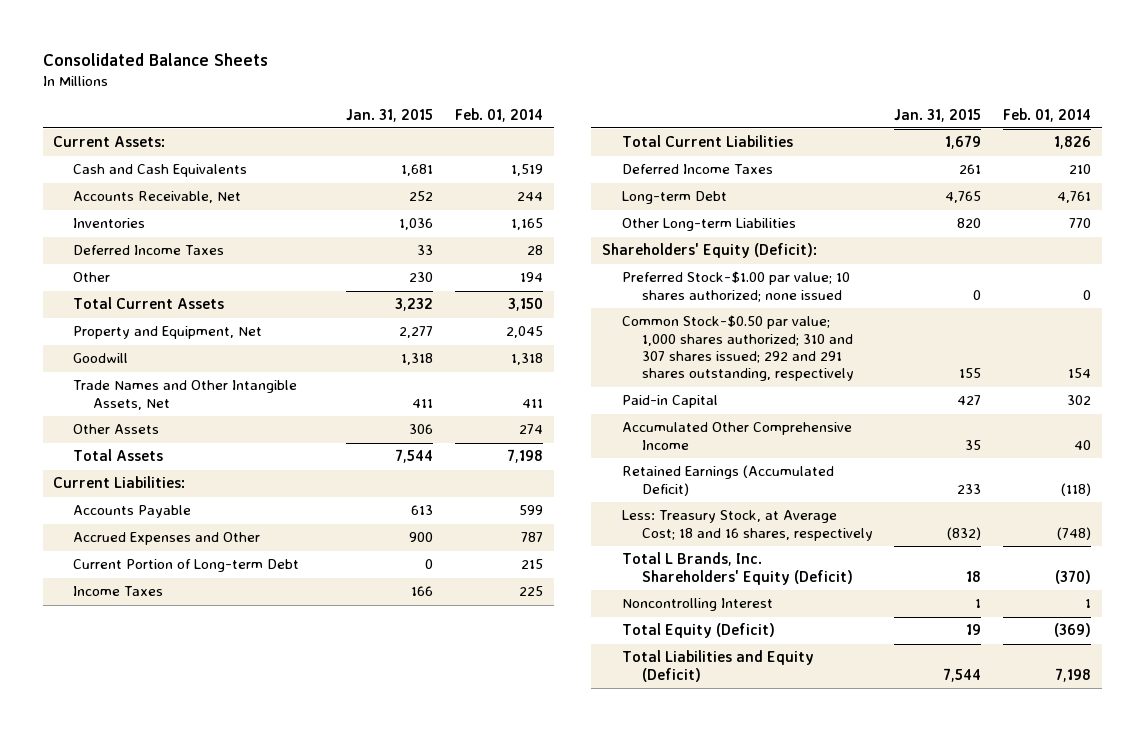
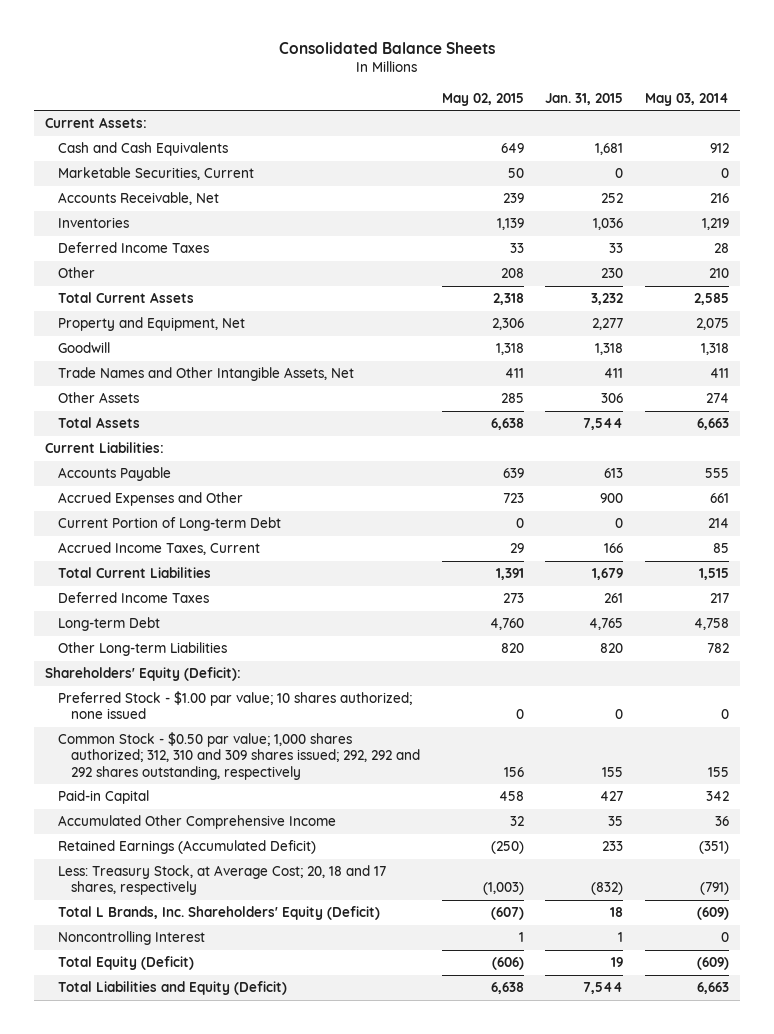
[454,107,543,122] Feb. 01, 2014 -> none
none -> [441,92,524,106] May 02, 2015
none -> [645,92,730,106] May 03, 2014
none -> [57,166,254,180] Marketable Securities, Current
[73,586,164,597] Income Taxes -> [57,541,260,555] Accrued Income Taxes, Current
[621,271,850,302] Preferred Stock-$1.00 par value; 10 shares authorized; none issued -> [57,690,412,720] Preferred Stock - $1.00 par value; 10 shares authorized; none issued
[621,315,854,382] Common Stock-$0.50 par value; 1,000 shares authorized; 310 and 307 shares issued; 292 and 291 shares outstanding, respectively -> [57,731,420,780] Common Stock - $0.50 par value; 1,000 shares authorized; 312, 310 and 309 shares issued; 292, 292 and 292 shares outstanding, respectively
[621,510,873,541] Less: Treasury Stock, at Average Cost; 18 and 16 shares, respectively -> [57,864,386,896] Less: Treasury Stock, at Average Cost; 20, 18 and 17 shares, respectively

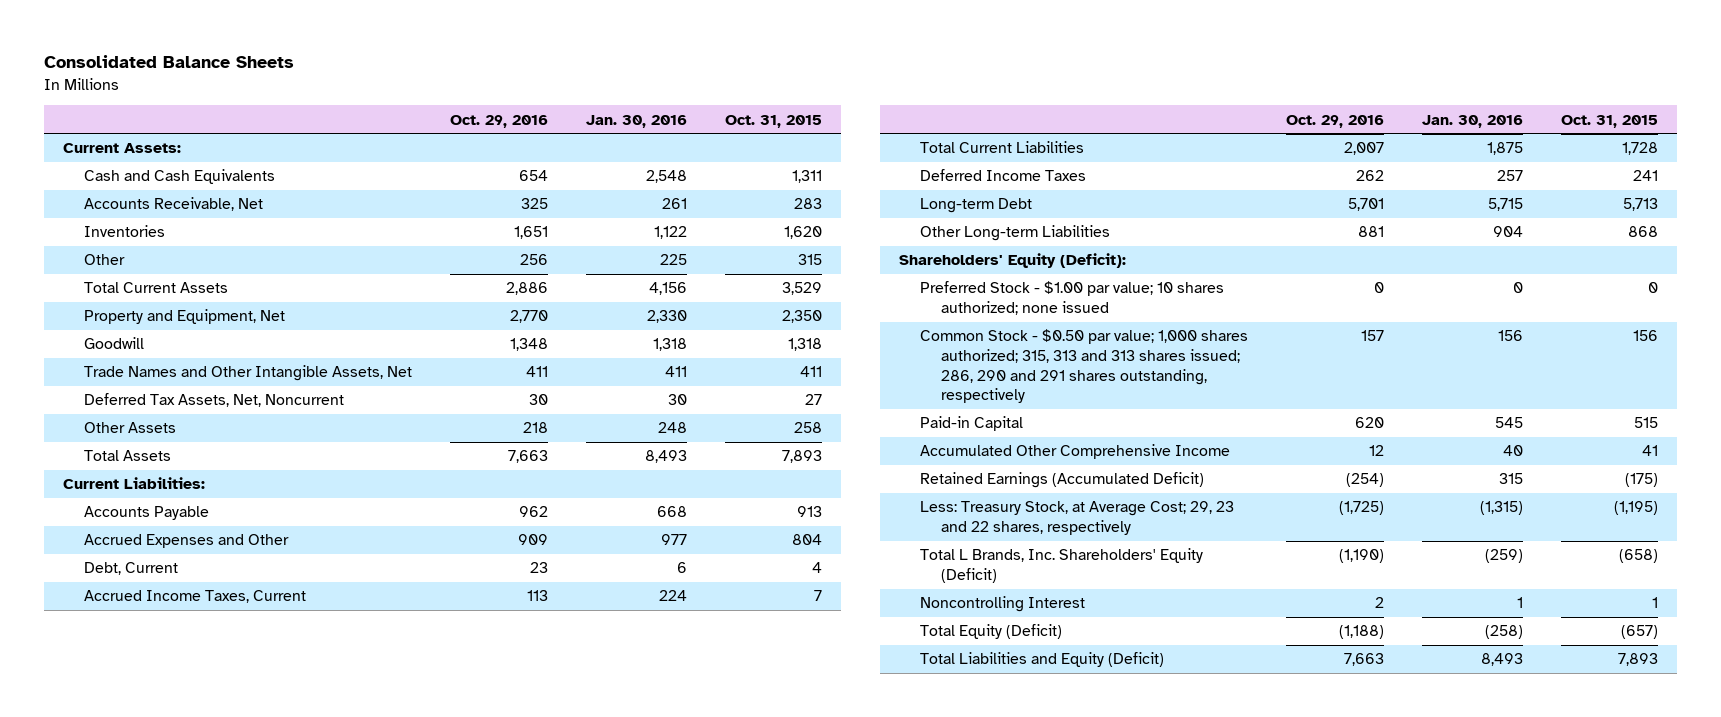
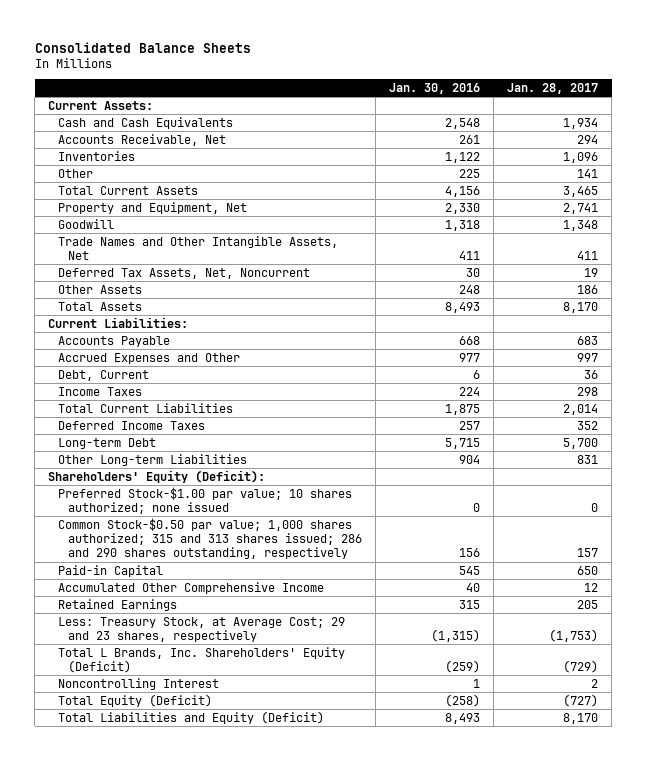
[449,114,548,128] Oct. 29, 2016 -> none
[724,114,822,128] Oct. 31, 2015 -> none
none -> [507,83,599,95] Jan. 28, 2017
[83,590,306,604] Accrued Income Taxes, Current -> [58,386,143,396] Income Taxes
[919,281,1224,316] Preferred Stock - $1.00 par value; 10 shares authorized; none issued -> [58,486,353,514] Preferred Stock-$1.00 par value; 10 shares authorized; none issued
[919,329,1248,404] Common Stock - $0.50 par value; 1,000 shares authorized; 315, 313 and 313 shares issued; 286, 290 and 291 shares outstanding, respectively -> [58,517,363,560] Common Stock-$0.50 par value; 1,000 shares authorized; 315 and 313 shares issued; 286 and 290 shares outstanding, respectively
[919,472,1204,489] Retained Earnings (Accumulated Deficit) -> [58,598,178,611] Retained Earnings
[919,501,1234,536] Less: Treasury Stock, at Average Cost; 29, 23 and 22 shares, respectively -> [58,616,346,642] Less: Treasury Stock, at Average Cost; 29 and 23 shares, respectively

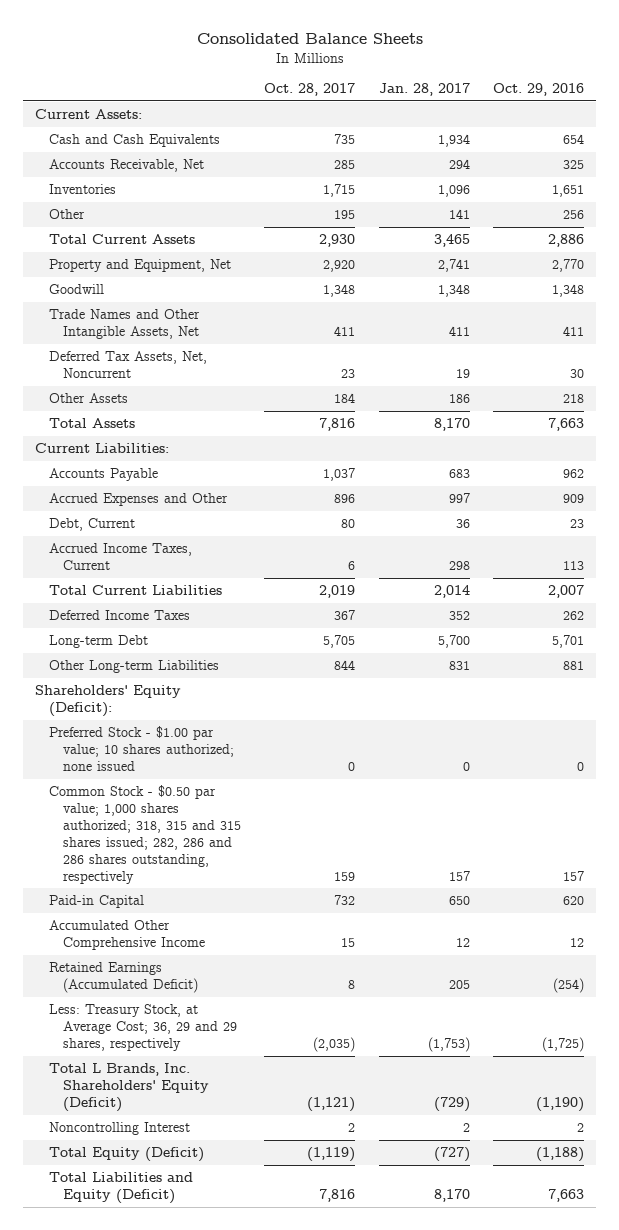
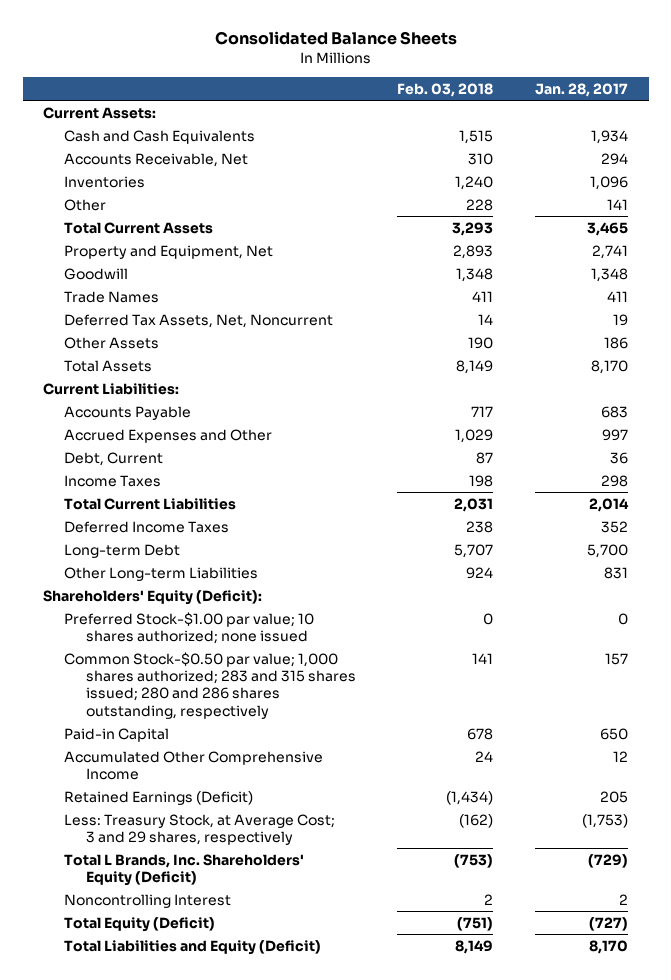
[264,83,356,97] Oct. 28, 2017 -> none
[493,83,585,97] Oct. 29, 2016 -> none
none -> [397,82,494,97] Feb. 03, 2018
[48,309,200,339] Trade Names and Other Intangible Assets, Net -> [64,290,160,303] Trade Names
[48,543,192,570] Accrued Income Taxes, Current -> [64,474,162,487] Income Taxes
[48,726,234,771] Preferred Stock - $1.00 par value; 10 shares authorized; none issued -> [64,611,315,644] Preferred Stock-$1.00 par value; 10 shares authorized; none issued
[48,785,241,884] Common Stock - $0.50 par value; 1,000 shares authorized; 318, 315 and 315 shares issued; 282, 286 and 286 shares outstanding, respectively -> [64,651,356,719] Common Stock-$0.50 par value; 1,000 shares authorized; 283 and 315 shares issued; 280 and 286 shares outstanding, respectively
[48,962,198,993] Retained Earnings (Accumulated Deficit) -> [64,790,254,805] Retained Earnings (Deficit)
[48,1004,237,1051] Less: Treasury Stock, at Average Cost; 36, 29 and 29 shares, respectively -> [64,813,336,845] Less: Treasury Stock, at Average Cost; 3 and 29 shares, respectively

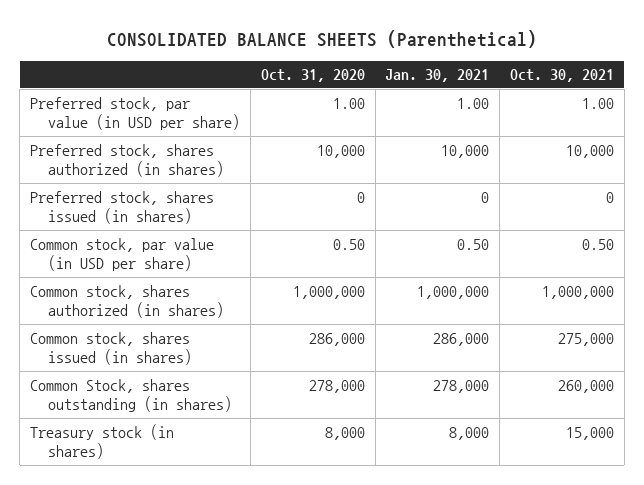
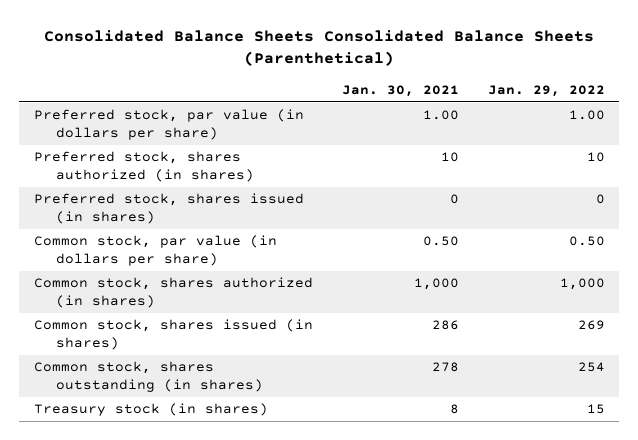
[106,29,537,48] CONSOLIDATED BALANCE SHEETS (Parenthetical) -> [44,30,595,67] Consolidated Balance Sheets Consolidated Balance Sheets (Parenthetical)
[260,69,365,83] Oct. 31, 2020 -> none
[510,69,615,83] Oct. 30, 2021 -> none
none -> [487,85,605,98] Jan. 29, 2022
[29,96,241,131] Preferred stock, par value (in USD per share) -> [33,109,304,140] Preferred stock, par value (in dollars per share)
[441,144,490,158] 10,000 -> [440,152,459,163] 10
[29,237,214,272] Common stock, par value (in USD per share) -> [33,235,277,266] Common stock, par value (in dollars per share)
[417,285,490,299] 1,000,000 -> [413,278,459,291] 1,000
[433,332,490,346] 286,000 -> [431,320,459,331] 286
[29,378,233,413] Common Stock, shares outstanding (in shares) -> [33,361,263,392] Common stock, shares outstanding (in shares)
[433,379,490,393] 278,000 -> [431,362,459,373] 278
[449,426,490,440] 8,000 -> [449,404,459,415] 8

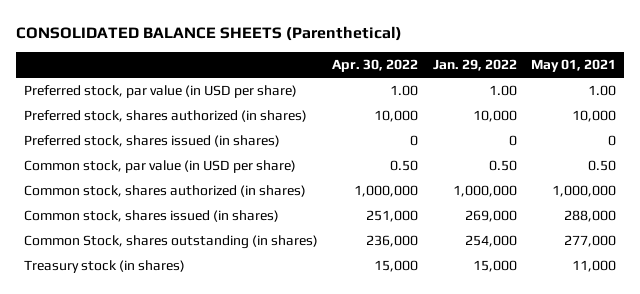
[44,30,595,67] Consolidated Balance Sheets Consolidated Balance Sheets (Parenthetical) -> [16,26,403,42] CONSOLIDATED BALANCE SHEETS (Parenthetical)
[341,85,459,98] Jan. 30, 2021 -> none
none -> [332,59,419,73] Apr. 30, 2022
none -> [531,59,617,73] May 01, 2021
[33,109,304,140] Preferred stock, par value (in dollars per share) -> [23,85,297,99] Preferred stock, par value (in USD per share)
[586,152,605,163] 10 -> [472,110,517,123] 10,000
[33,235,277,266] Common stock, par value (in dollars per share) -> [23,160,296,174] Common stock, par value (in USD per share)
[559,278,605,291] 1,000 -> [452,185,517,198] 1,000,000
[577,320,605,331] 269 -> [464,210,517,223] 269,000
[33,361,263,392] Common stock, shares outstanding (in shares) -> [23,235,318,250] Common Stock, shares outstanding (in shares)
[577,362,605,373] 254 -> [464,235,517,248] 254,000
[586,404,605,415] 15 -> [472,260,517,273] 15,000

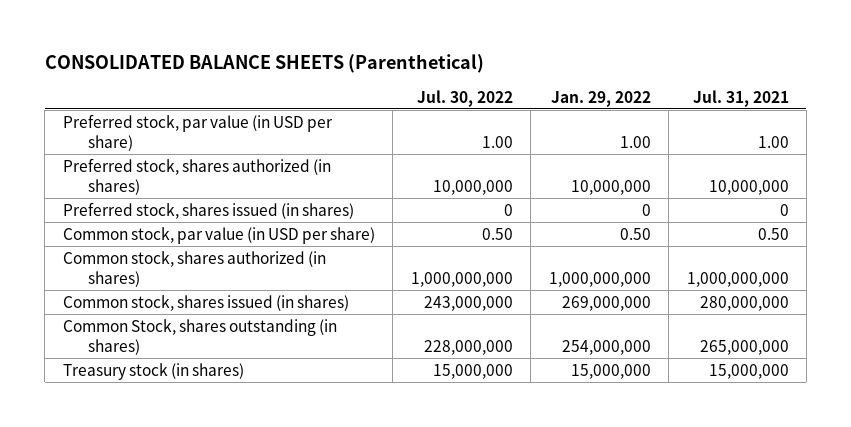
[332,59,419,73] Apr. 30, 2022 -> none
[531,59,617,73] May 01, 2021 -> none
none -> [416,89,513,107] Jul. 30, 2022
none -> [692,89,789,107] Jul. 31, 2021
[472,110,517,123] 10,000 -> [570,179,651,195] 10,000,000
[452,185,517,198] 1,000,000 -> [548,271,651,287] 1,000,000,000
[464,210,517,223] 269,000 -> [561,295,651,311] 269,000,000
[464,235,517,248] 254,000 -> [561,339,651,355] 254,000,000
[472,260,517,273] 15,000 -> [570,363,651,379] 15,000,000

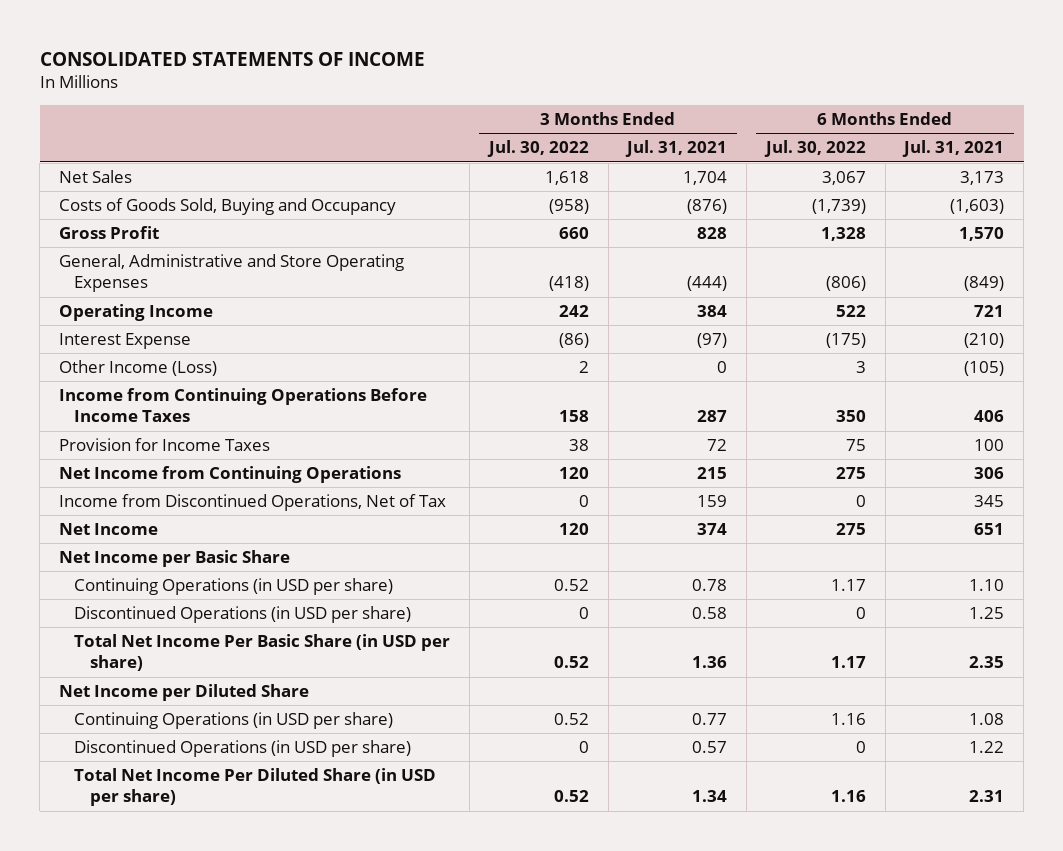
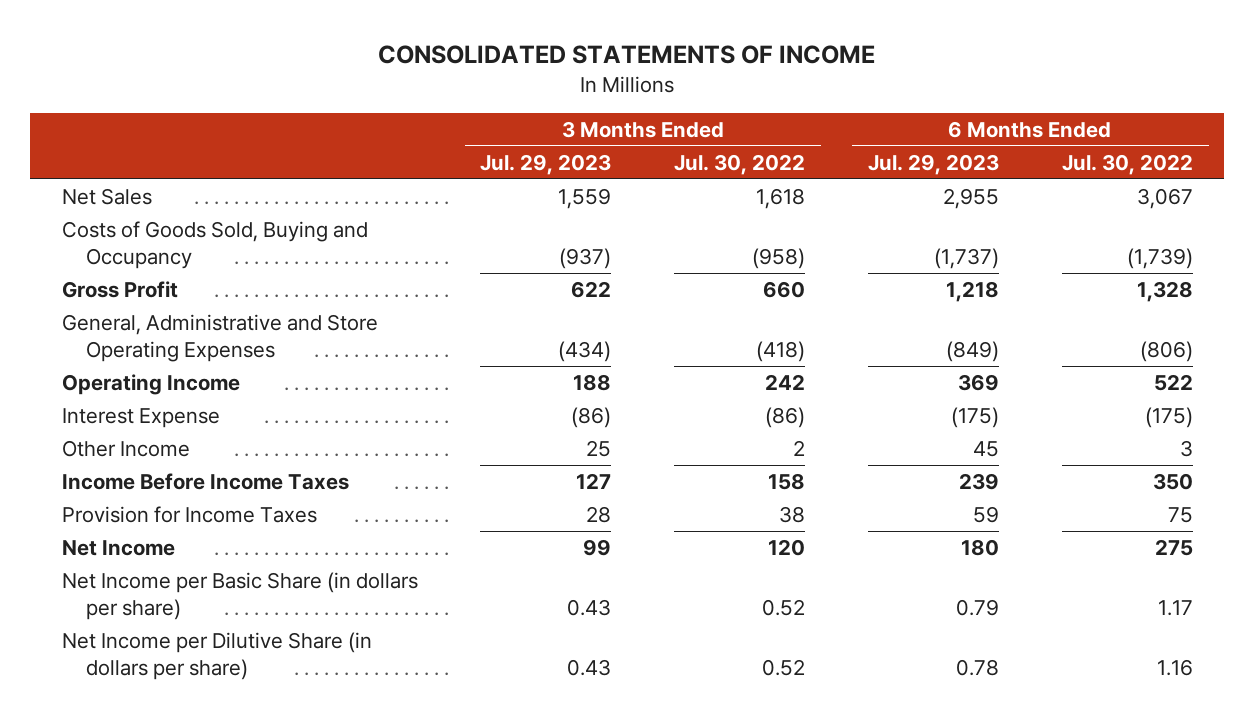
[625,140,728,158] Jul. 31, 2021 -> none
[902,140,1005,158] Jul. 31, 2021 -> none
none -> [480,153,612,175] Jul. 29, 2023
none -> [868,153,1000,175] Jul. 29, 2023
[58,360,217,377] Other Income (Loss) -> [61,439,190,457] Other Income
[58,388,427,423] Income from Continuing Operations Before Income Taxes -> [61,472,349,490] Income Before Income Taxes
[58,466,401,484] Net Income from Continuing Operations -> none
[58,494,446,512] Income from Discontinued Operations, Net of Tax -> none
[58,550,290,568] Net Income per Basic Share -> none
[74,578,394,596] Continuing Operations (in USD per share) -> none
[74,606,412,624] Discontinued Operations (in USD per share) -> none
[58,684,309,702] Net Income per Diluted Share -> none
[74,712,394,730] Continuing Operations (in USD per share) -> none
[74,740,412,758] Discontinued Operations (in USD per share) -> none
[74,634,451,672] Total Net Income Per Basic Share (in USD per share) -> [61,571,418,621] Net Income per Basic Share (in dollars per share)
[74,768,437,807] Total Net Income Per Diluted Share (in USD per share) -> [61,631,372,681] Net Income per Dilutive Share (in dollars per share)

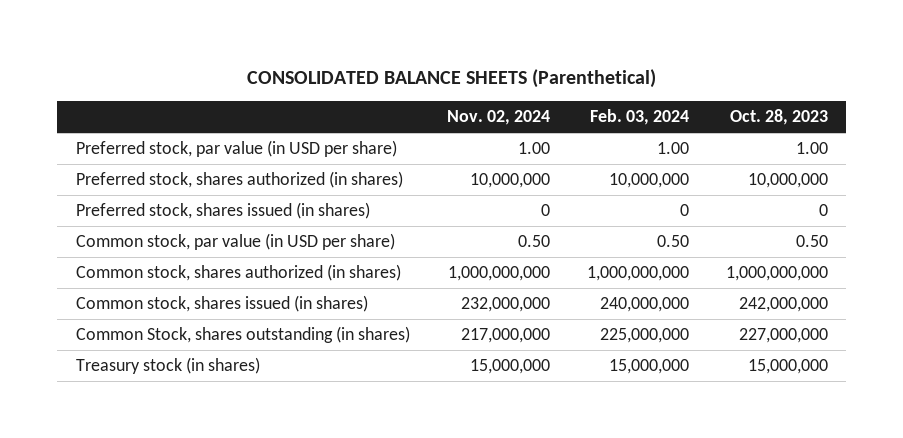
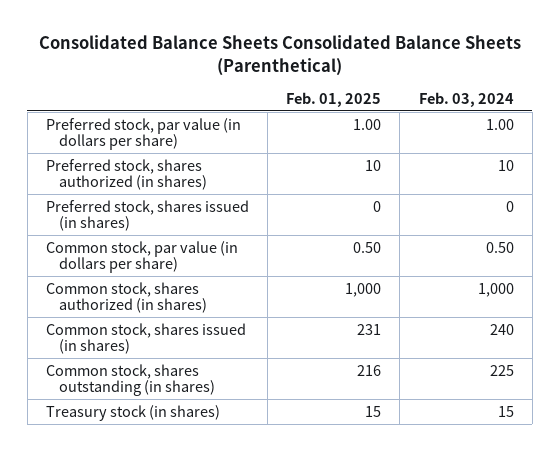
[246,68,656,88] CONSOLIDATED BALANCE SHEETS (Parenthetical) -> [38,35,521,76] Consolidated Balance Sheets Consolidated Balance Sheets (Parenthetical)
[446,110,550,126] Nov. 02, 2024 -> none
[729,109,828,126] Oct. 28, 2023 -> none
none -> [286,91,382,107] Feb. 01, 2025
[75,140,397,158] Preferred stock, par value (in USD per share) -> [45,117,241,151] Preferred stock, par value (in dollars per share)
[608,173,689,189] 10,000,000 -> [497,159,514,171] 10
[75,233,395,251] Common stock, par value (in USD per share) -> [45,240,238,274] Common stock, par value (in dollars per share)
[586,266,689,282] 1,000,000,000 -> [477,282,514,297] 1,000
[599,297,689,313] 240,000,000 -> [489,323,514,335] 240
[75,326,410,344] Common Stock, shares outstanding (in shares) -> [45,363,216,397] Common stock, shares outstanding (in shares)
[599,328,689,344] 225,000,000 -> [489,364,514,376] 225
[608,359,689,375] 15,000,000 -> [497,405,514,417] 15

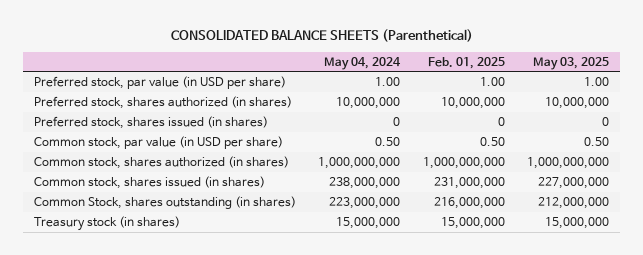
[38,35,521,76] Consolidated Balance Sheets Consolidated Balance Sheets (Parenthetical) -> [170,29,473,43] CONSOLIDATED BALANCE SHEETS (Parenthetical)
[418,91,514,107] Feb. 03, 2024 -> none
none -> [324,56,402,70] May 04, 2024
none -> [533,56,610,70] May 03, 2025
[45,117,241,151] Preferred stock, par value (in dollars per share) -> [34,75,287,89] Preferred stock, par value (in USD per share)
[365,159,382,171] 10 -> [440,96,505,109] 10,000,000
[45,240,238,274] Common stock, par value (in dollars per share) -> [34,135,284,149] Common stock, par value (in USD per share)
[345,282,382,297] 1,000 -> [422,156,505,169] 1,000,000,000
[357,323,382,335] 231 -> [433,176,505,189] 231,000,000
[45,363,216,397] Common stock, shares outstanding (in shares) -> [34,195,297,209] Common Stock, shares outstanding (in shares)
[357,364,382,376] 216 -> [433,196,505,209] 216,000,000
[365,405,382,417] 15 -> [440,216,505,229] 15,000,000

